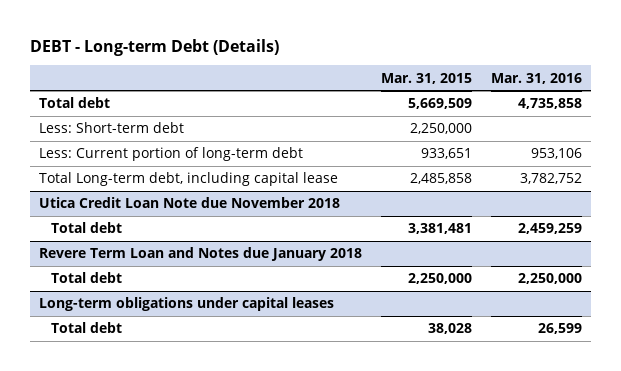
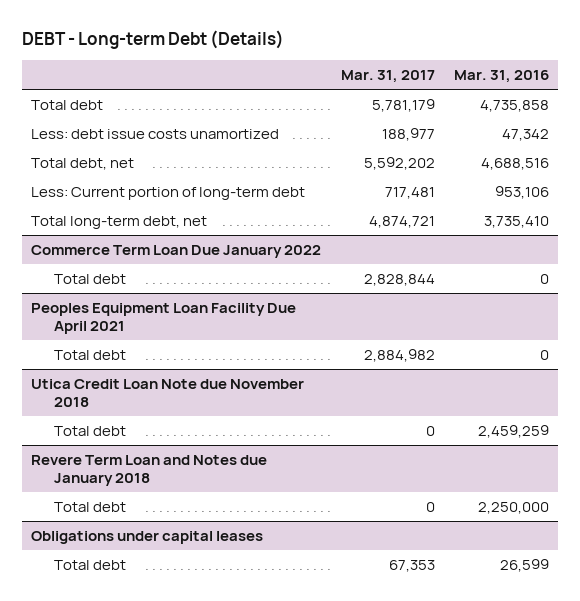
[380,72,472,84] Mar. 31, 2015 -> none
none -> [340,70,435,84] Mar. 31, 2017
[39,122,185,134] Less: Short-term debt -> none
none -> [31,128,280,139] Less: debt issue costs unamortized
none -> [31,157,135,170] Total debt, net
[39,172,339,187] Total Long-term debt, including capital lease -> [31,215,208,229] Total long-term debt, net
[519,173,582,185] 3,782,752 -> [483,215,549,228] 3,735,410
none -> [31,244,322,258] Commerce Term Loan Due January 2022
none -> [54,273,127,284] Total debt
none -> [31,302,297,334] Peoples Equipment Loan Facility Due April 2021
none -> [54,349,127,360] Total debt
[39,297,335,312] Long-term obligations under capital leases -> [31,530,264,544] Obligations under capital leases

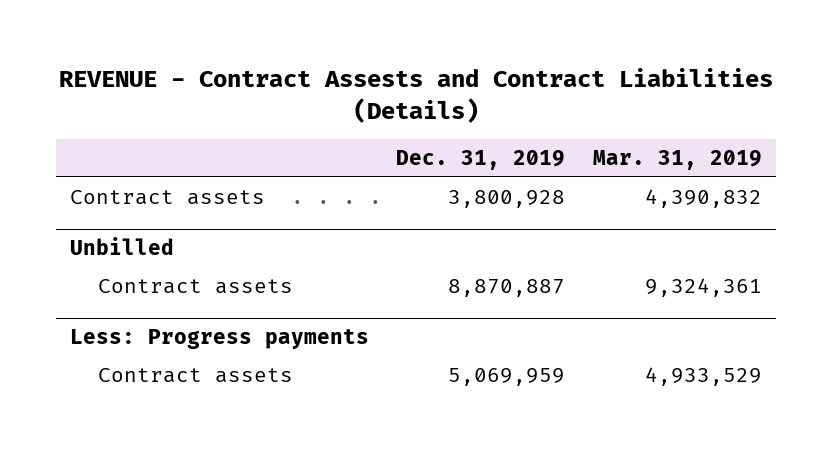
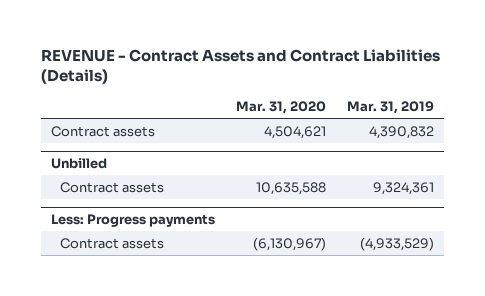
[58,68,773,123] REVENUE - Contract Assests and Contract Liabilities (Details) -> [40,49,440,85] REVENUE - Contract Assets and Contract Liabilities (Details)
[396,150,566,171] Dec. 31, 2019 -> none
none -> [235,101,326,115] Mar. 31, 2020
[645,367,763,387] 4,933,529 -> [359,236,434,251] (4,933,529)

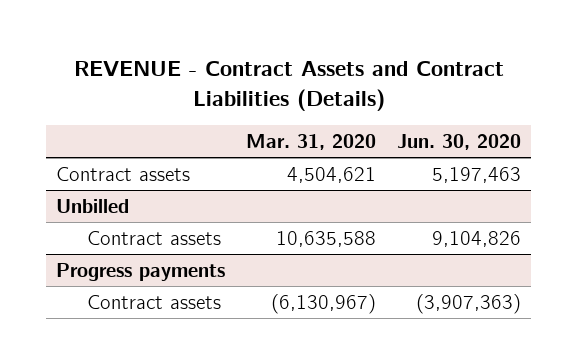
[346,101,434,115] Mar. 31, 2019 -> none
none -> [397,133,522,150] Jun. 30, 2020
[51,214,216,228] Less: Progress payments -> [56,262,226,281] Progress payments

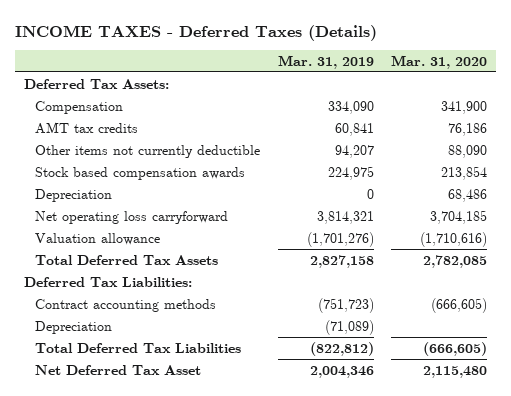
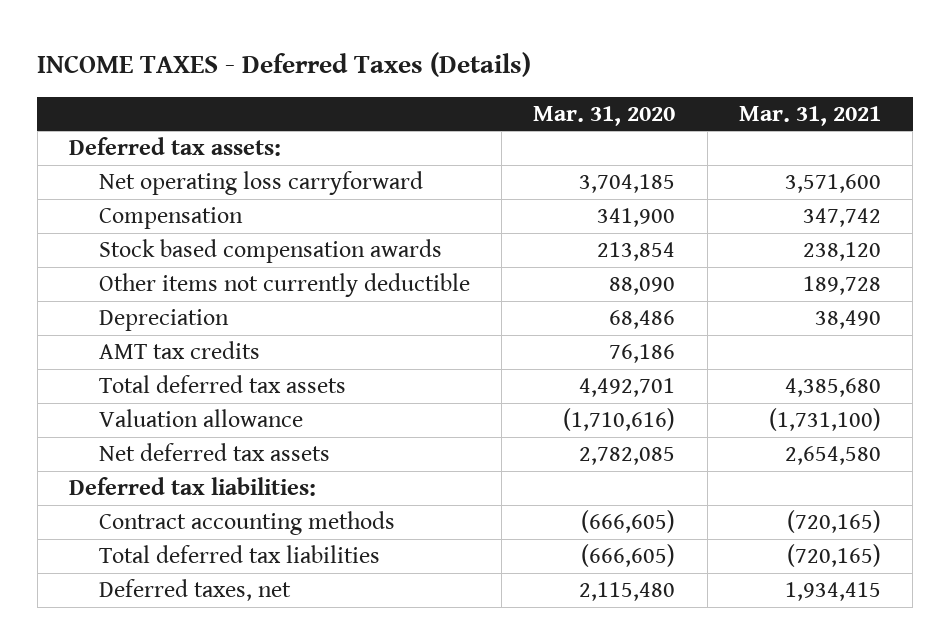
[277,54,374,69] Mar. 31, 2019 -> none
none -> [739,105,882,126] Mar. 31, 2021
[24,78,170,89] Deferred Tax Assets: -> [68,137,281,157] Deferred tax assets:
[35,210,229,224] Net operating loss carryforward -> [98,171,423,196] Net operating loss carryforward
[35,144,261,158] Other items not currently deductible -> [98,273,470,298] Other items not currently deductible
[35,121,139,134] AMT tax credits -> [98,341,260,360] AMT tax credits
none -> [98,375,346,394] Total deferred tax assets
[35,254,219,265] Total Deferred Tax Assets -> [98,443,330,462] Net deferred tax assets
[24,276,193,287] Deferred Tax Liabilities: -> [68,477,316,497] Deferred tax liabilities:
[35,320,113,334] Depreciation -> none
[35,342,242,353] Total Deferred Tax Liabilities -> [98,545,380,564] Total deferred tax liabilities
[35,364,202,375] Net Deferred Tax Asset -> [98,579,291,602] Deferred taxes, net

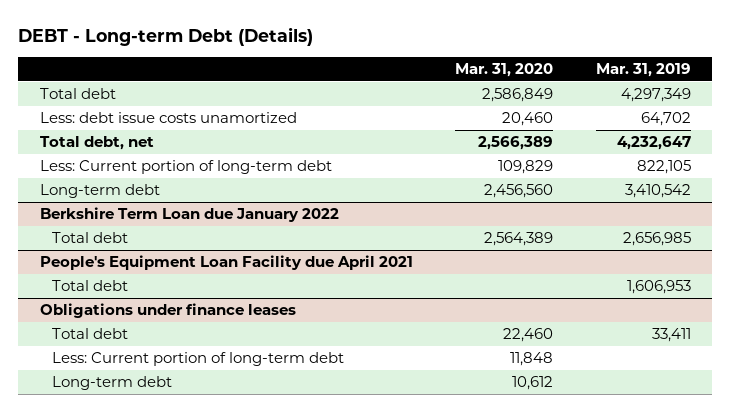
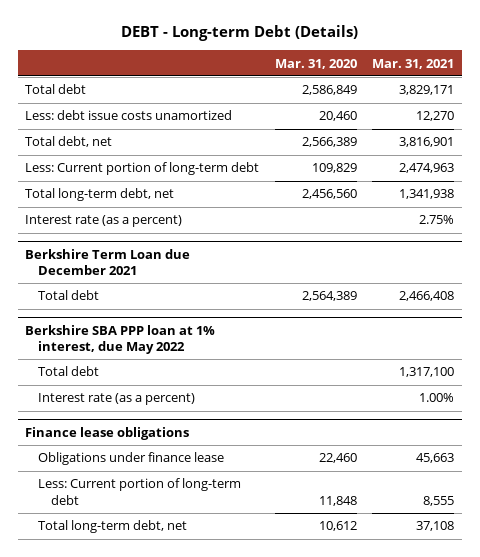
[595,63,691,78] Mar. 31, 2019 -> none
none -> [372,58,455,69] Mar. 31, 2021
[39,184,160,199] Long-term debt -> [25,188,175,202] Total long-term debt, net
none -> [25,215,183,228] Interest rate (as a percent)
[39,207,339,223] Berkshire Term Loan due January 2022 -> [25,248,191,275] Berkshire Term Loan due December 2021
[39,255,413,271] People's Equipment Loan Facility due April 2021 -> none
none -> [25,324,216,354] Berkshire SBA PPP loan at 1% interest, due May 2022
none -> [37,393,195,406] Interest rate (as a percent)
[39,303,296,319] Obligations under finance leases -> [25,426,190,440] Finance lease obligations
[51,328,128,340] Total debt -> [37,452,224,466] Obligations under finance lease
[51,376,172,391] Long-term debt -> [37,520,187,534] Total long-term debt, net

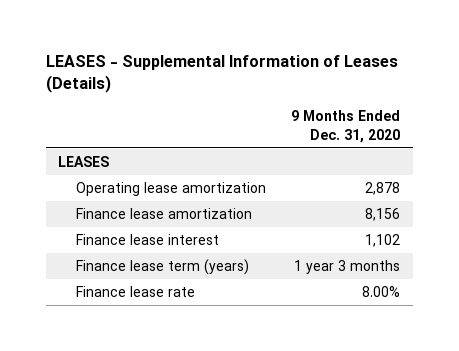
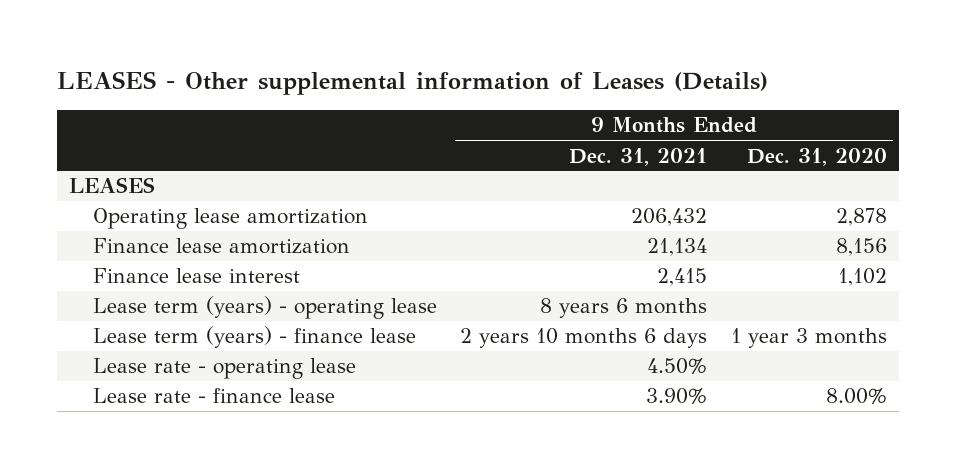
[45,55,398,94] LEASES - Supplemental Information of Leases (Details) -> [56,71,768,96] LEASES - Other supplemental information of Leases (Details)
none -> [569,147,708,166] Dec. 31, 2021
none -> [92,296,437,320] Lease term (years) - operating lease
[75,259,249,276] Finance lease term (years) -> [92,326,416,349] Lease term (years) - finance lease
none -> [92,358,356,380] Lease rate - operating lease
[75,286,195,298] Finance lease rate -> [92,388,335,404] Lease rate - finance lease

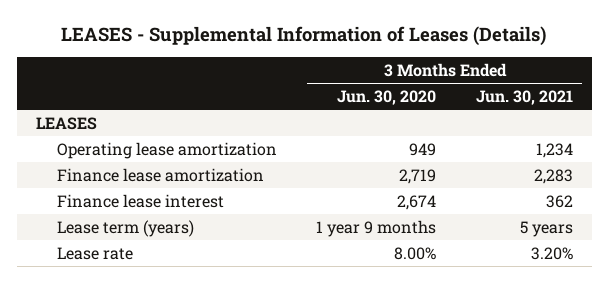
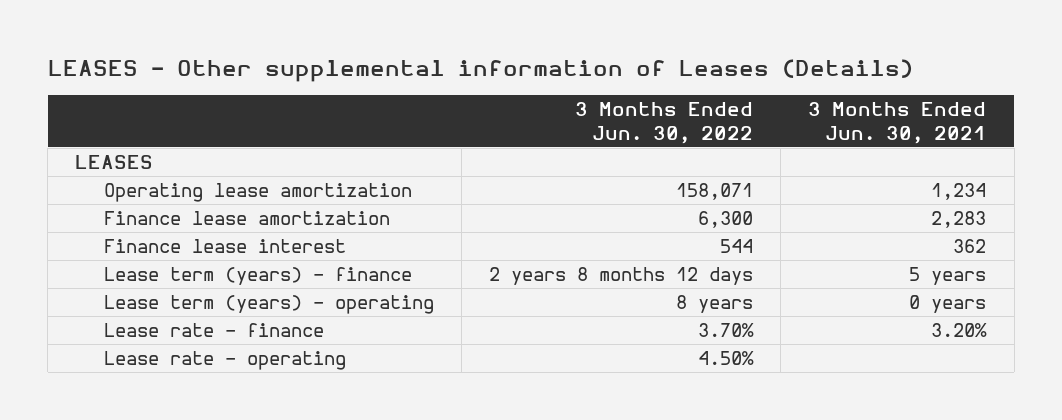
[61,26,547,47] LEASES - Supplemental Information of Leases (Details) -> [47,59,913,83] LEASES - Other supplemental information of Leases (Details)
[337,90,437,106] Jun. 30, 2020 -> none
none -> [575,102,754,144] 3 Months Ended Jun. 30, 2022
[57,219,195,237] Lease term (years) -> [103,267,412,286] Lease term (years) - finance
none -> [103,295,434,315] Lease term (years) - operating
[57,246,134,260] Lease rate -> [103,323,324,338] Lease rate - finance
none -> [103,351,346,371] Lease rate - operating

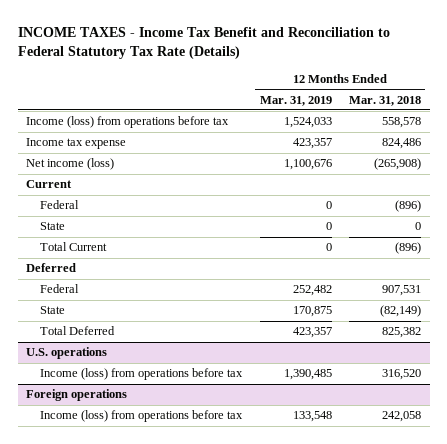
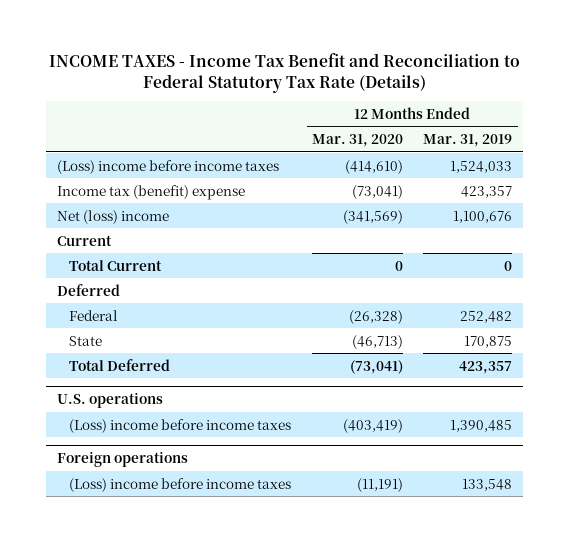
[348,95,421,106] Mar. 31, 2018 -> none
none -> [311,133,403,147] Mar. 31, 2020
[26,116,230,129] Income (loss) from operations before tax -> [56,159,279,174] (Loss) income before income taxes
[26,138,127,150] Income tax expense -> [56,184,245,200] Income tax (benefit) expense
[26,158,115,171] Net income (loss) -> [56,209,169,224] Net (loss) income
[40,200,80,210] Federal -> none
[40,222,66,231] State -> none
[40,368,244,381] Income (loss) from operations before tax -> [68,418,291,433] (Loss) income before income taxes
[40,410,244,423] Income (loss) from operations before tax -> [68,477,291,492] (Loss) income before income taxes

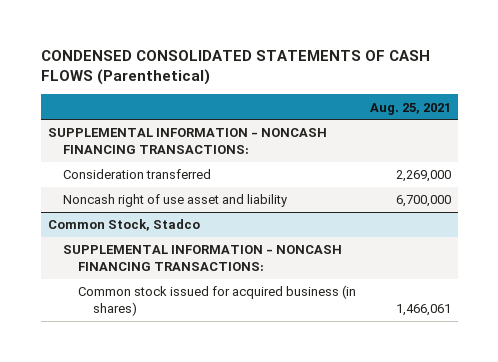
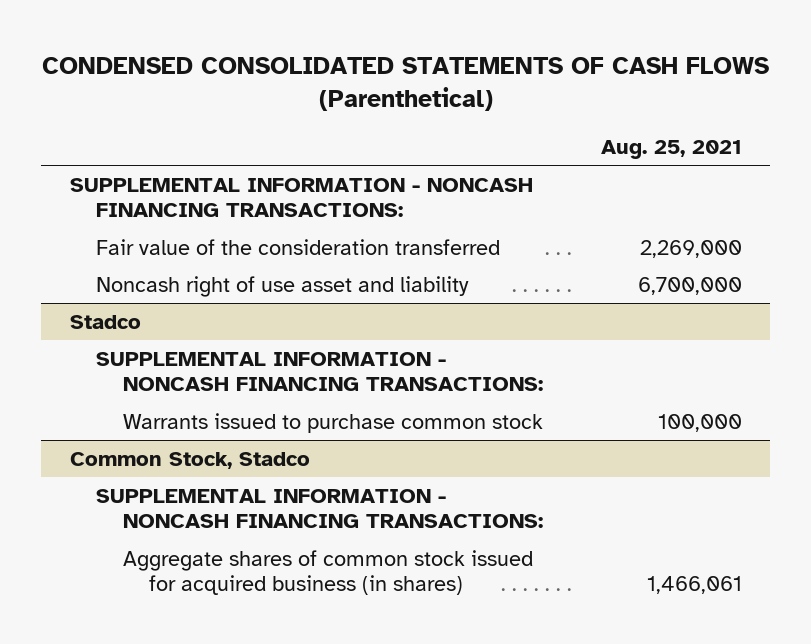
[62,169,211,180] Consideration transferred -> [96,238,501,255] Fair value of the consideration transferred
none -> [69,314,141,329] Stadco
none -> [96,351,543,392] SUPPLEMENTAL INFORMATION - NONCASH FINANCING TRANSACTIONS:
none -> [122,412,543,433] Warrants issued to purchase common stock
[78,285,357,316] Common stock issued for acquired business (in shares) -> [122,549,533,596] Aggregate shares of common stock issued for acquired business (in shares)

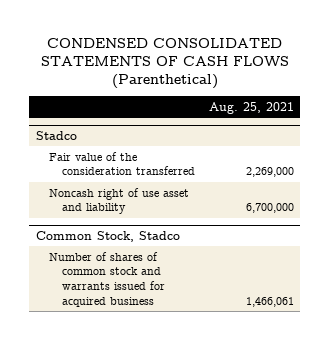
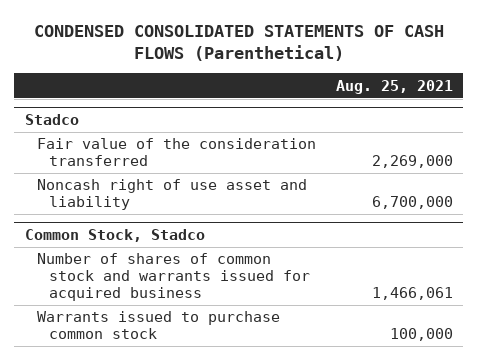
none -> [36,311,280,340] Warrants issued to purchase common stock

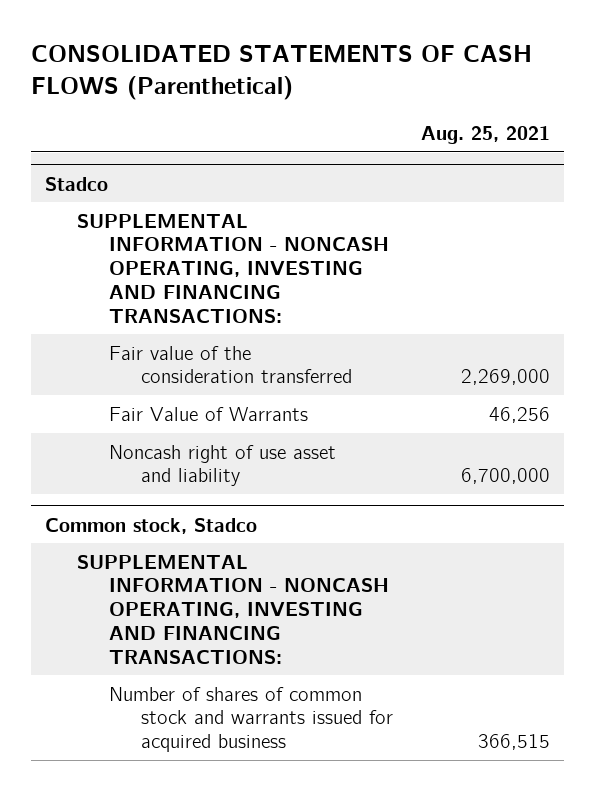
[33,24,444,62] CONDENSED CONSOLIDATED STATEMENTS OF CASH FLOWS (Parenthetical) -> [30,45,532,100] CONSOLIDATED STATEMENTS OF CASH FLOWS (Parenthetical)
none -> [77,213,389,323] SUPPLEMENTAL INFORMATION - NONCASH OPERATING, INVESTING AND FINANCING TRANSACTIONS:
none -> [108,406,308,421] Fair Value of Warrants
[36,311,280,340] Warrants issued to purchase common stock -> none
[24,228,205,242] Common Stock, Stadco -> [45,517,258,534] Common stock, Stadco
none -> [77,554,389,664] SUPPLEMENTAL INFORMATION - NONCASH OPERATING, INVESTING AND FINANCING TRANSACTIONS:
[372,286,454,300] 1,466,061 -> [478,734,551,751] 366,515

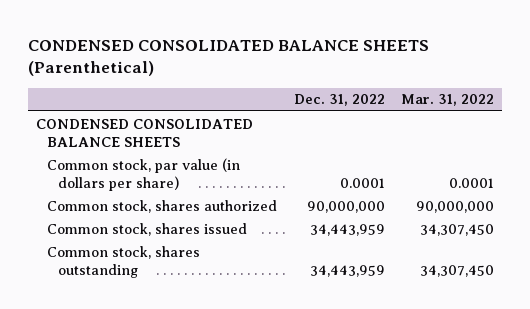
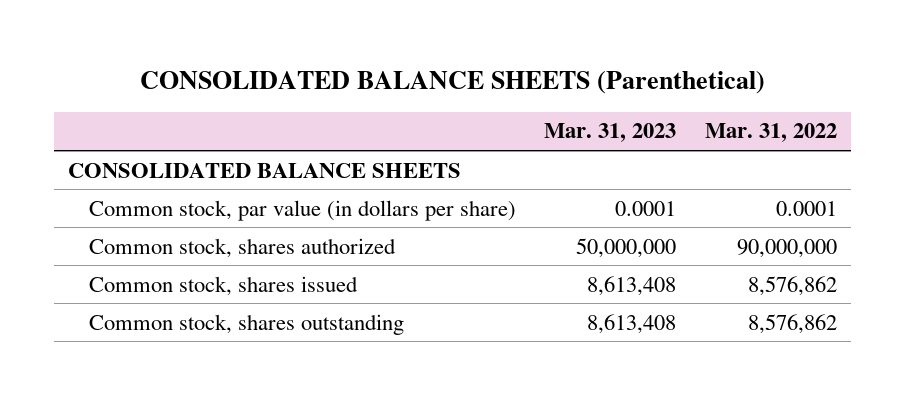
[27,39,429,77] CONDENSED CONSOLIDATED BALANCE SHEETS (Parenthetical) -> [139,71,765,95] CONSOLIDATED BALANCE SHEETS (Parenthetical)
[293,94,385,107] Dec. 31, 2022 -> none
none -> [544,123,677,143] Mar. 31, 2023
[36,118,254,148] CONDENSED CONSOLIDATED BALANCE SHEETS -> [68,162,462,178] CONSOLIDATED BALANCE SHEETS
[419,223,494,236] 34,307,450 -> [747,275,837,296] 8,576,862
[419,265,494,278] 34,307,450 -> [747,313,837,334] 8,576,862

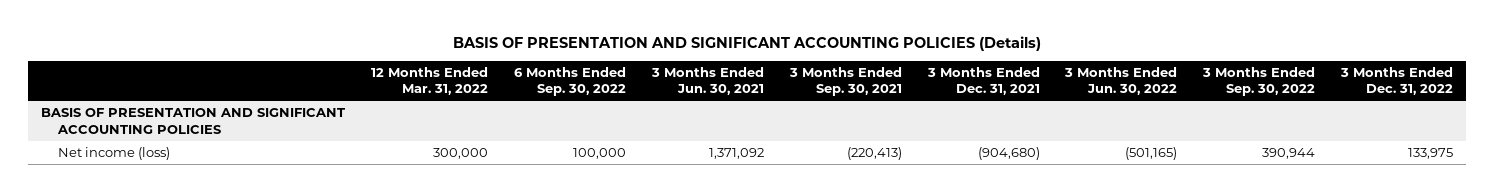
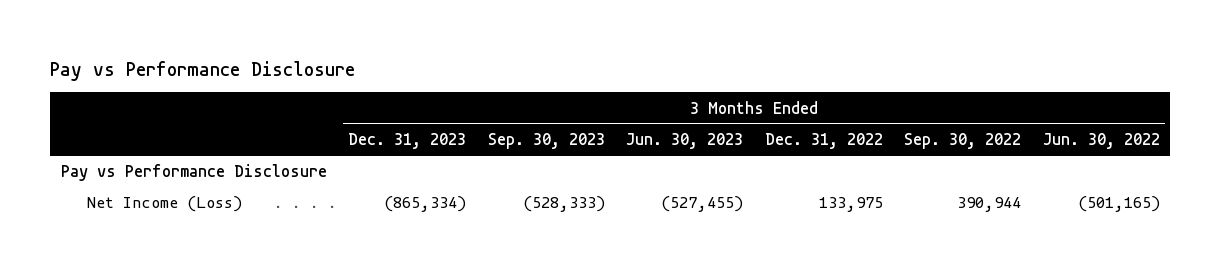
[453,35,1042,51] BASIS OF PRESENTATION AND SIGNIFICANT ACCOUNTING POLICIES (Details) -> [49,60,355,81] Pay vs Performance Disclosure
[370,66,488,96] 12 Months Ended Mar. 31, 2022 -> none
[513,66,626,97] 6 Months Ended Sep. 30, 2022 -> none
[650,66,764,96] 3 Months Ended Jun. 30, 2021 -> none
[788,66,902,97] 3 Months Ended Sep. 30, 2021 -> none
[926,66,1040,96] 3 Months Ended Dec. 31, 2021 -> none
none -> [348,133,467,150] Dec. 31, 2023
none -> [487,133,605,150] Sep. 30, 2023
none -> [626,133,744,150] Jun. 30, 2023
[40,108,345,134] BASIS OF PRESENTATION AND SIGNIFICANT ACCOUNTING POLICIES -> none
none -> [60,164,327,182] Pay vs Performance Disclosure
[57,147,170,161] Net income (loss) -> [86,196,242,213] Net Income (Loss)

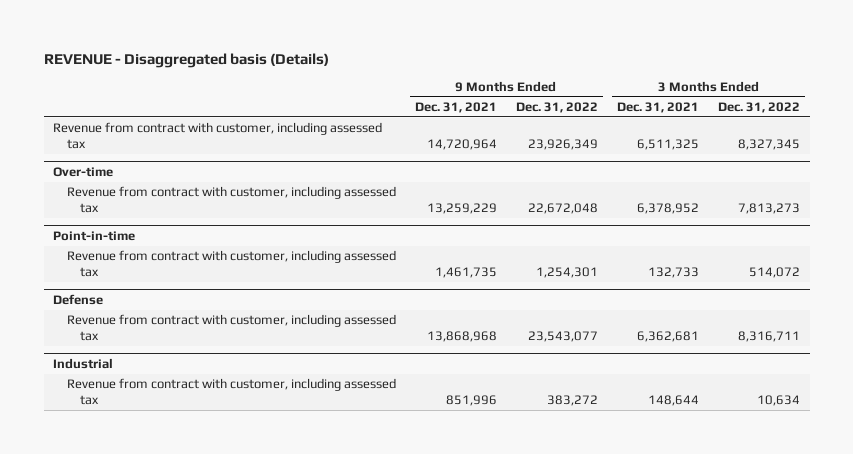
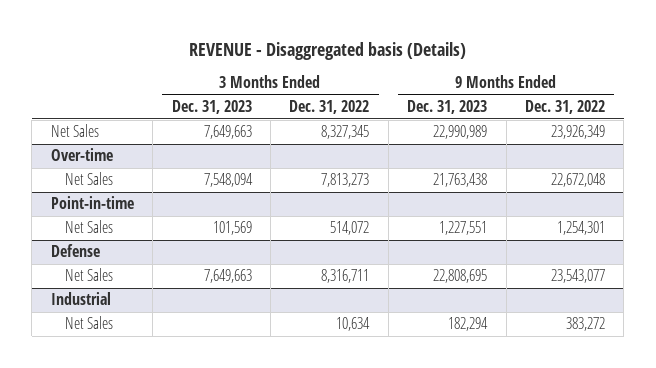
[414,101,497,113] Dec. 31, 2021 -> none
[617,101,700,113] Dec. 31, 2021 -> none
none -> [171,100,252,115] Dec. 31, 2023
none -> [407,100,488,115] Dec. 31, 2023
[53,122,383,149] Revenue from contract with customer, including assessed tax -> [50,124,99,138] Net Sales
[66,186,396,213] Revenue from contract with customer, including assessed tax -> [64,172,113,186] Net Sales
[66,250,396,277] Revenue from contract with customer, including assessed tax -> [64,220,113,234] Net Sales
[66,314,396,341] Revenue from contract with customer, including assessed tax -> [64,268,113,282] Net Sales
[66,378,396,405] Revenue from contract with customer, including assessed tax -> [64,316,113,330] Net Sales

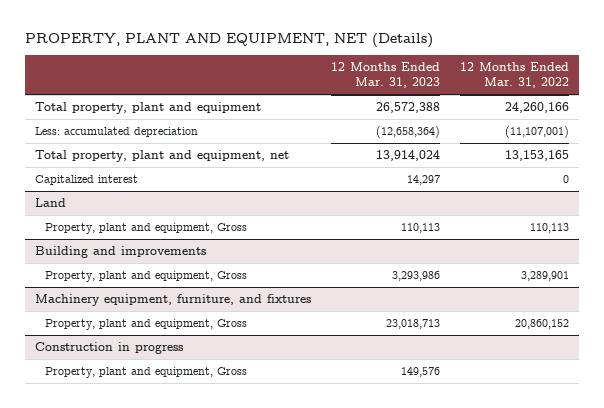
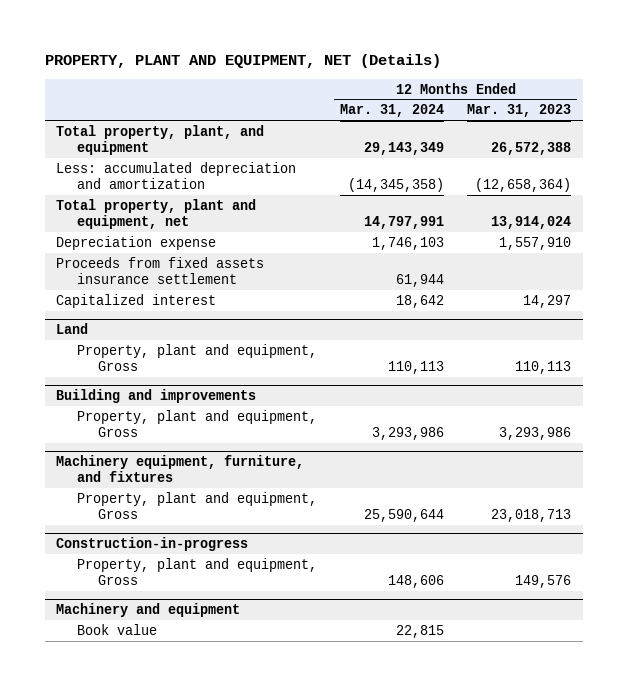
[460,62,570,89] 12 Months Ended Mar. 31, 2022 -> none
none -> [340,104,445,118] Mar. 31, 2024
[35,102,262,115] Total property, plant and equipment -> [56,124,265,156] Total property, plant, and equipment
[35,127,199,138] Less: accumulated depreciation -> [56,161,297,190] Less: accumulated depreciation and amortization
none -> [56,235,217,250] Depreciation expense
none -> [56,256,265,285] Proceeds from fixed assets insurance settlement
[35,342,184,355] Construction in progress -> [56,536,249,551] Construction-in-progress
none -> [56,602,241,617] Machinery and equipment
none -> [76,623,157,635] Book value

